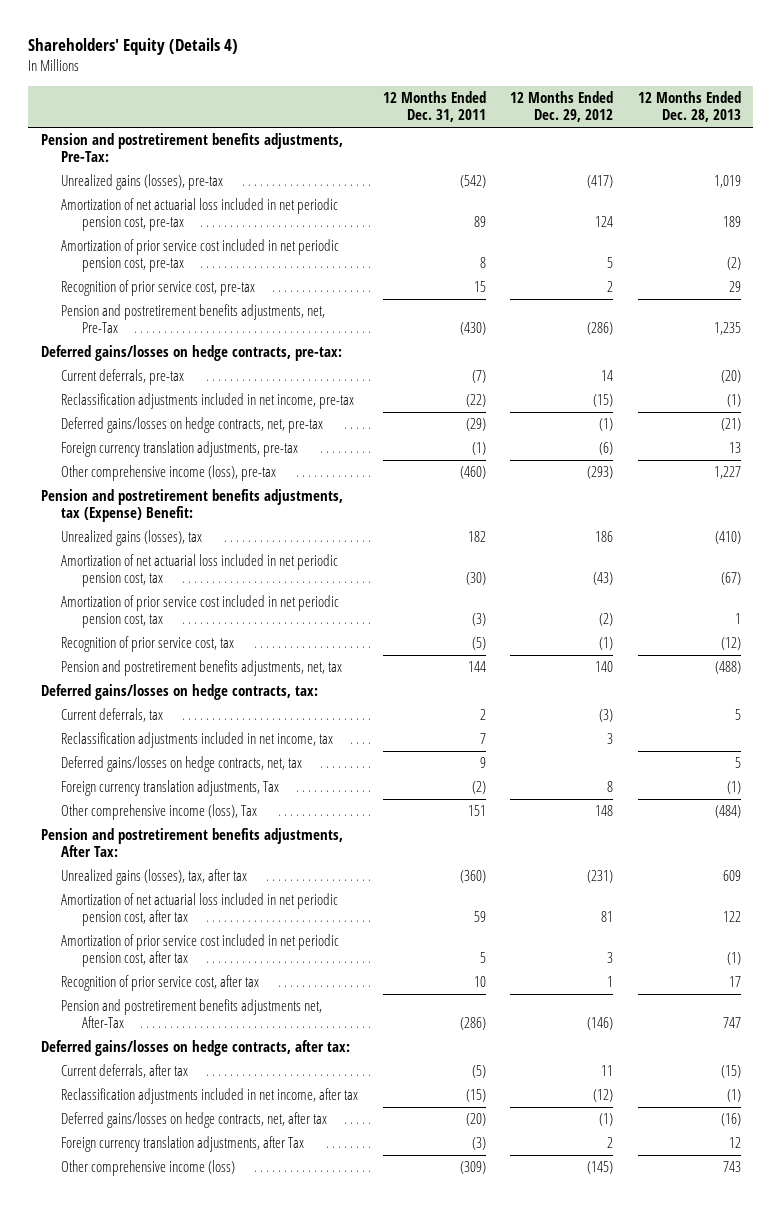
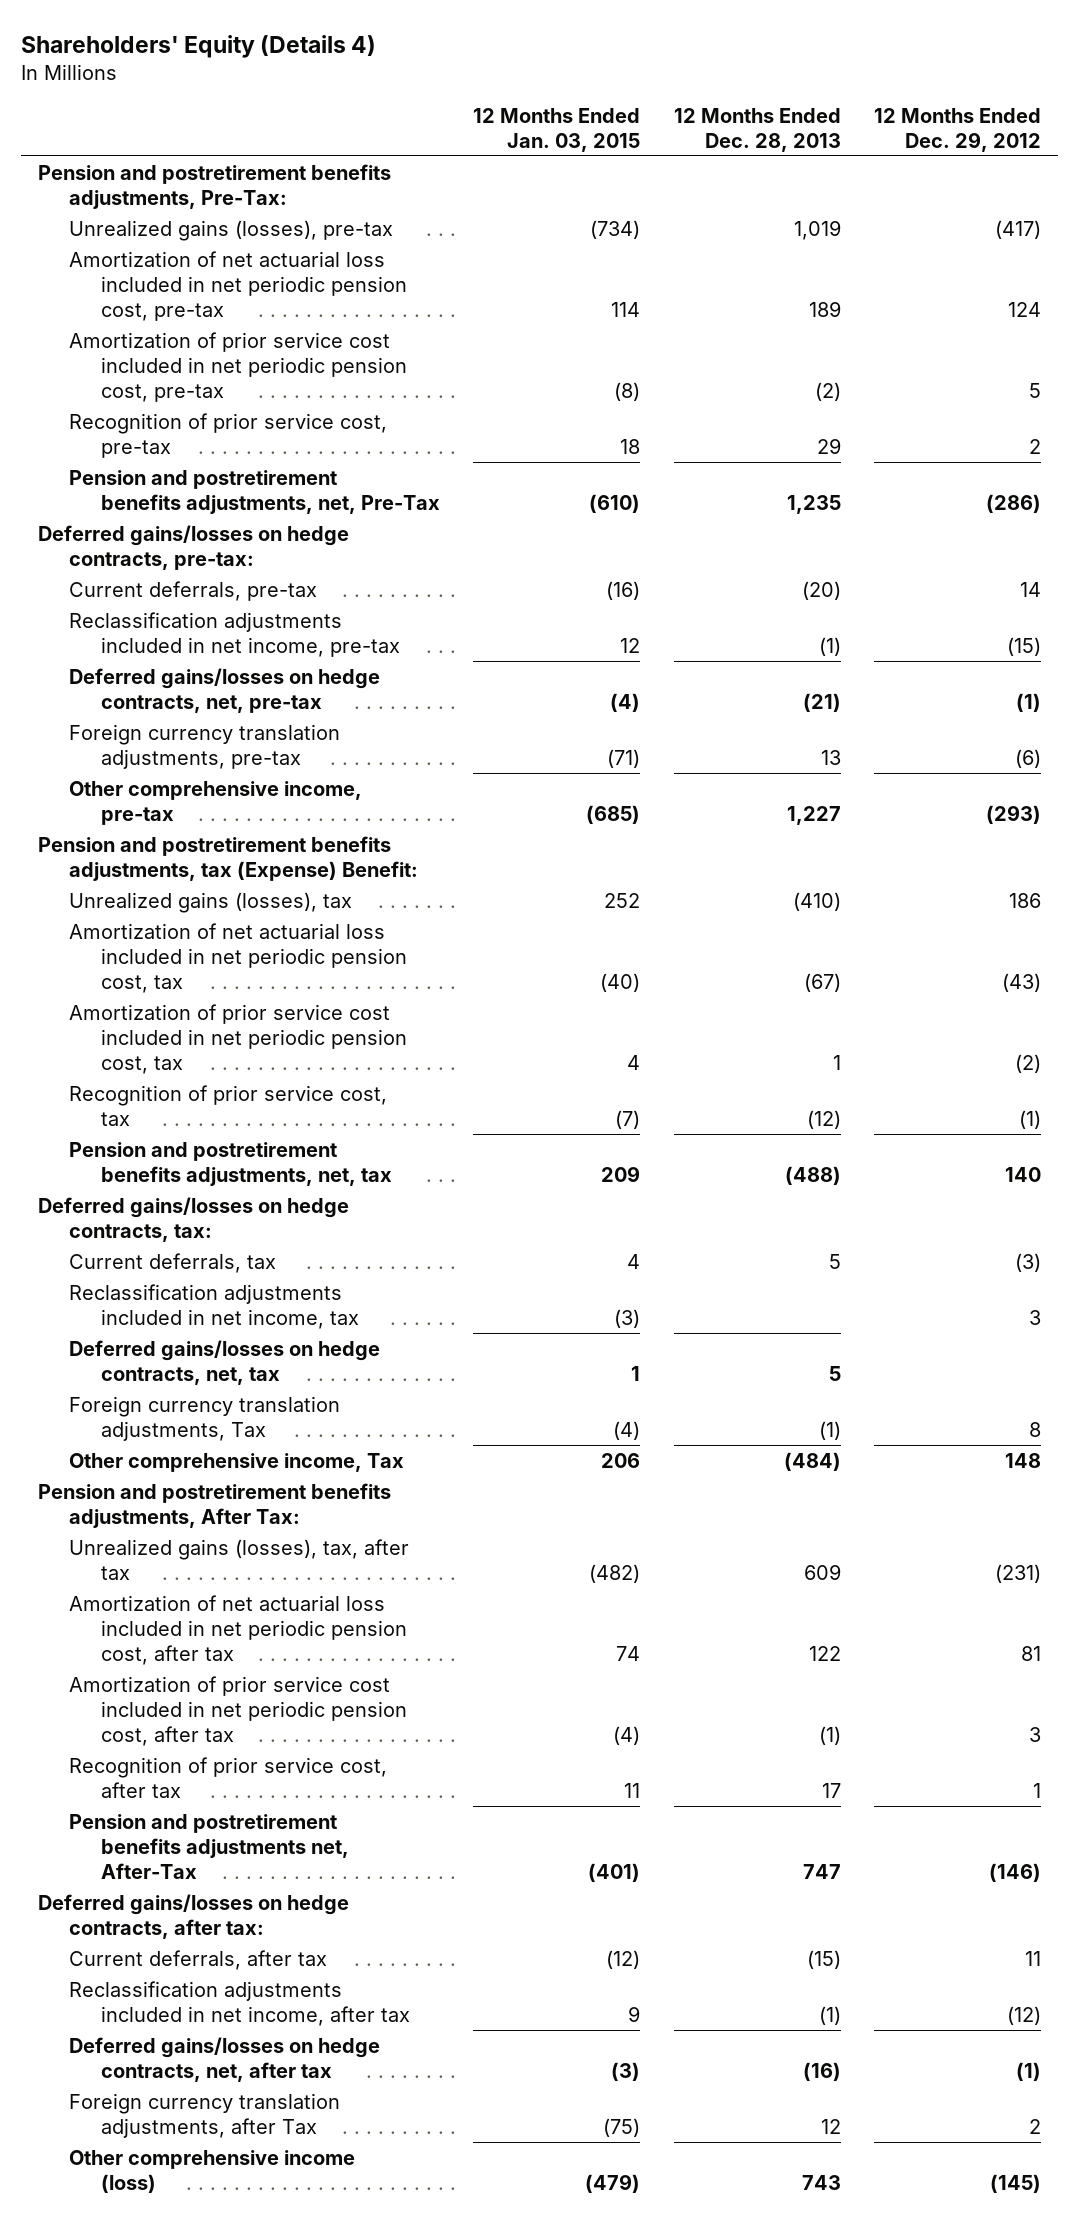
[382,91,486,123] 12 Months Ended Dec. 31, 2011 -> none
none -> [473,107,641,152] 12 Months Ended Jan. 03, 2015
[61,465,277,482] Other comprehensive income (loss), pre-tax -> [69,780,363,825] Other comprehensive income, pre-tax
[61,804,258,821] Other comprehensive income (loss), Tax -> [69,1452,405,1472] Other comprehensive income, Tax

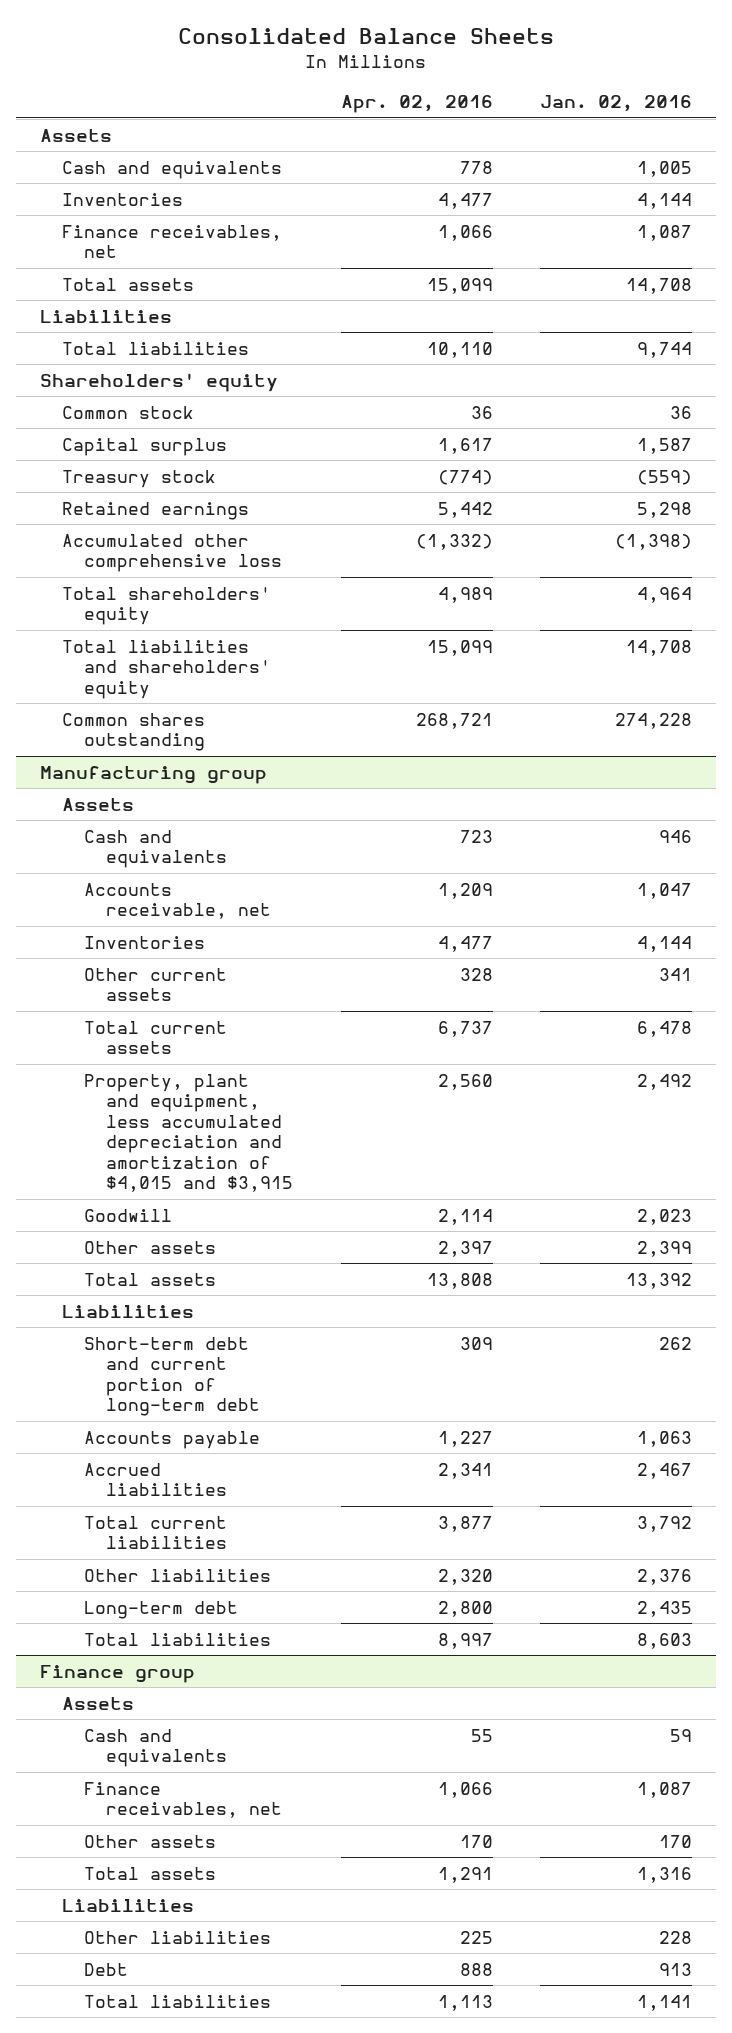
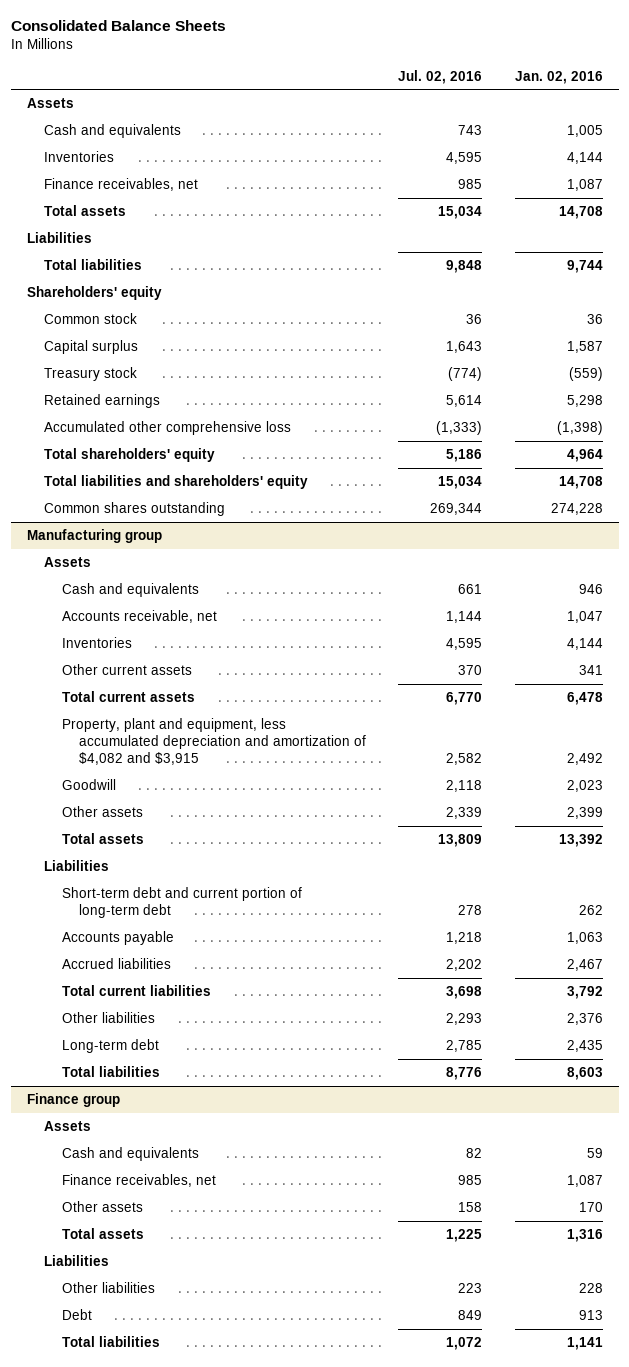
[340,95,493,114] Apr. 02, 2016 -> none
none -> [398,69,483,84] Jul. 02, 2016
[84,1073,294,1193] Property, plant and equipment, less accumulated depreciation and amortization of $4,015 and $3,915 -> [61,717,367,765] Property, plant and equipment, less accumulated depreciation and amortization of $4,082 and $3,915

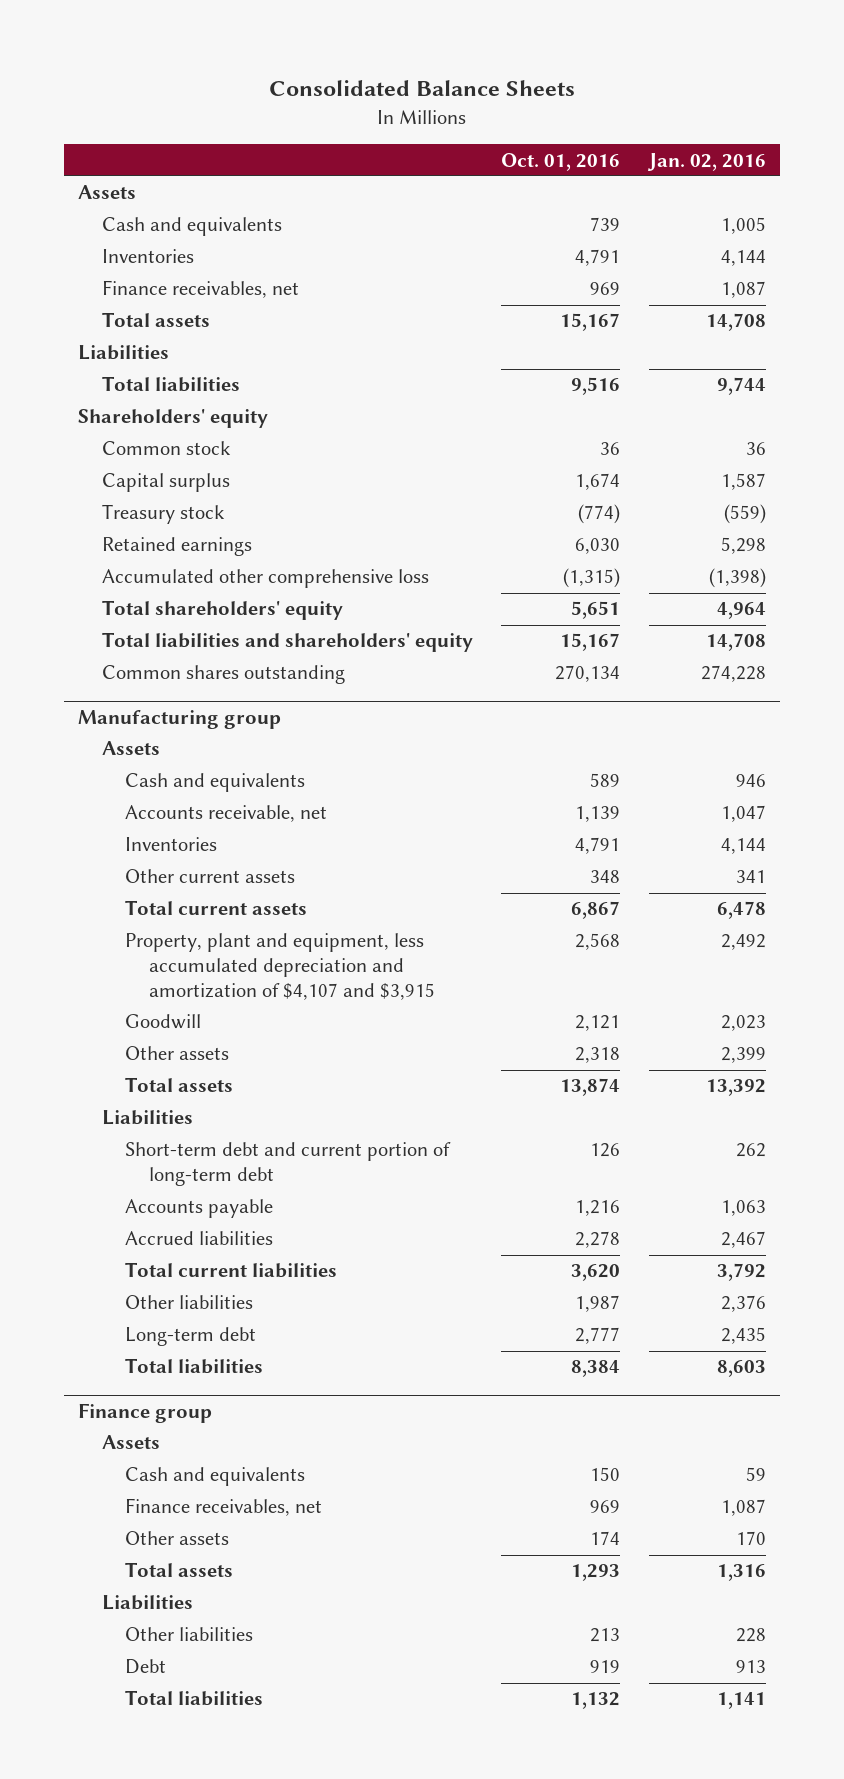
[398,69,483,84] Jul. 02, 2016 -> none
none -> [501,152,621,171] Oct. 01, 2016
[61,717,367,765] Property, plant and equipment, less accumulated depreciation and amortization of $4,082 and $3,915 -> [125,933,435,1001] Property, plant and equipment, less accumulated depreciation and amortization of $4,107 and $3,915

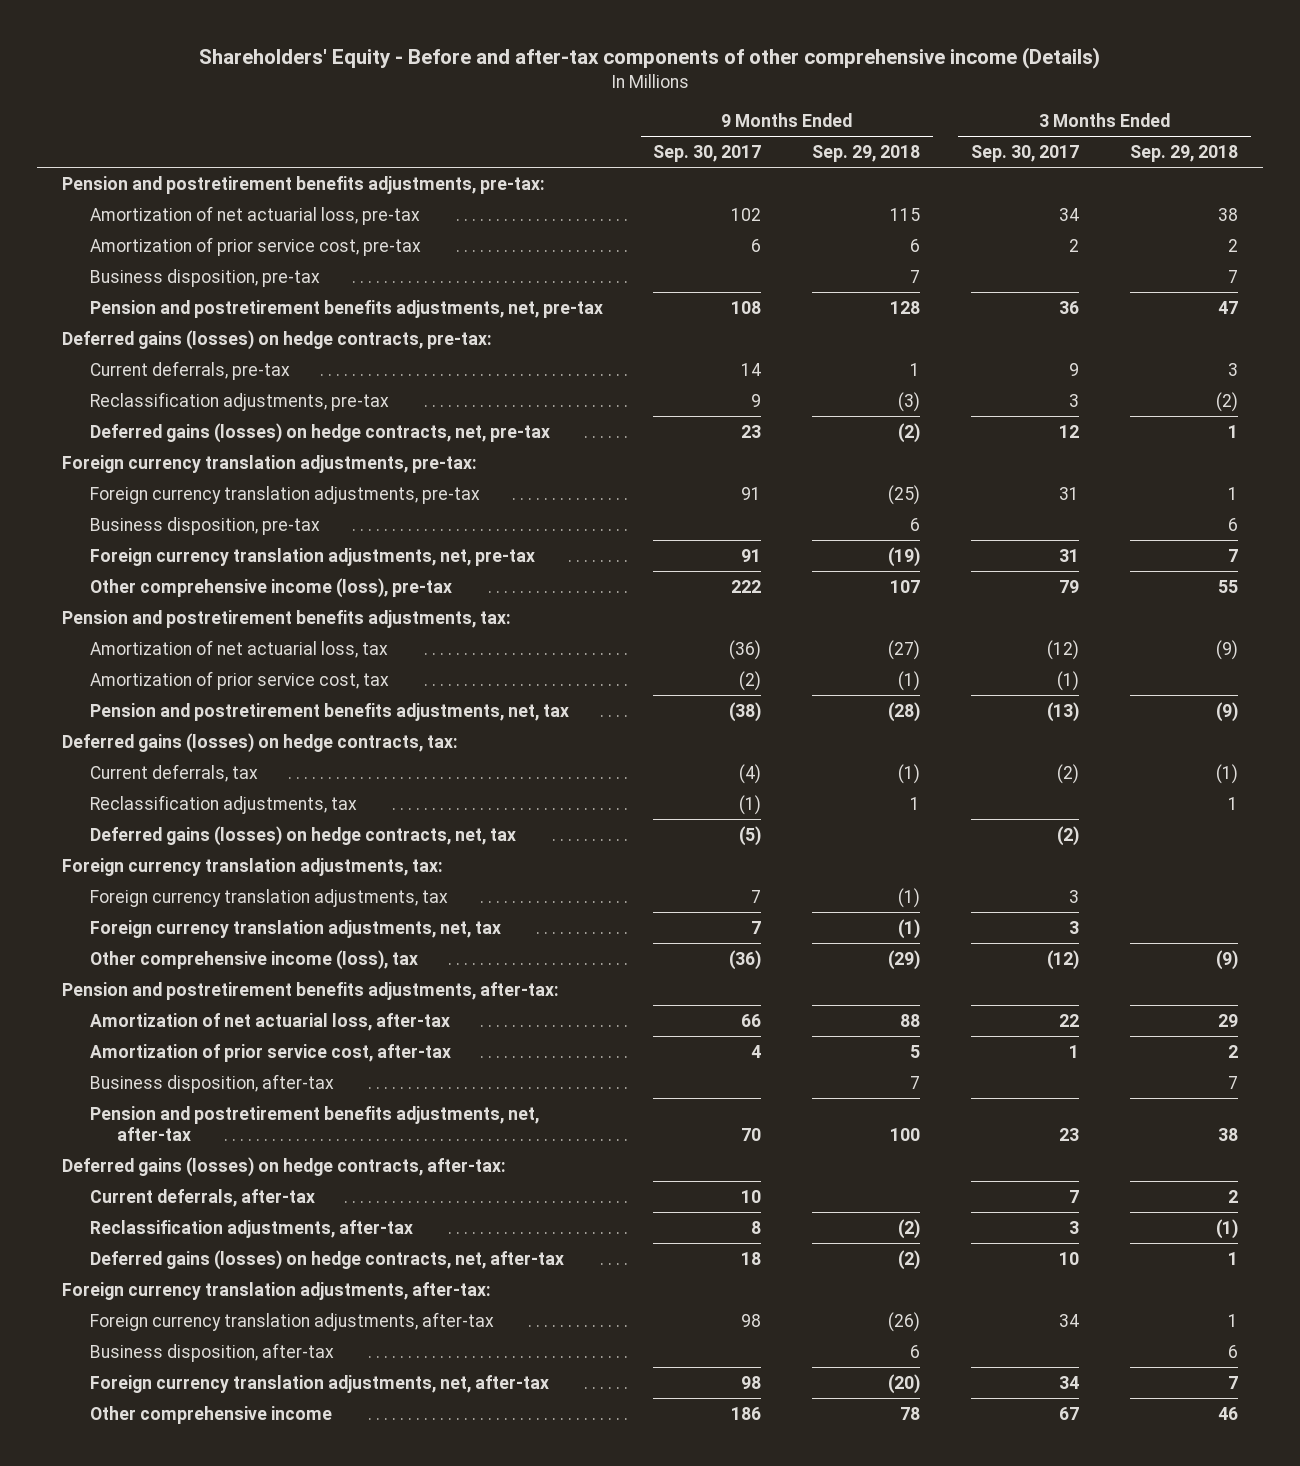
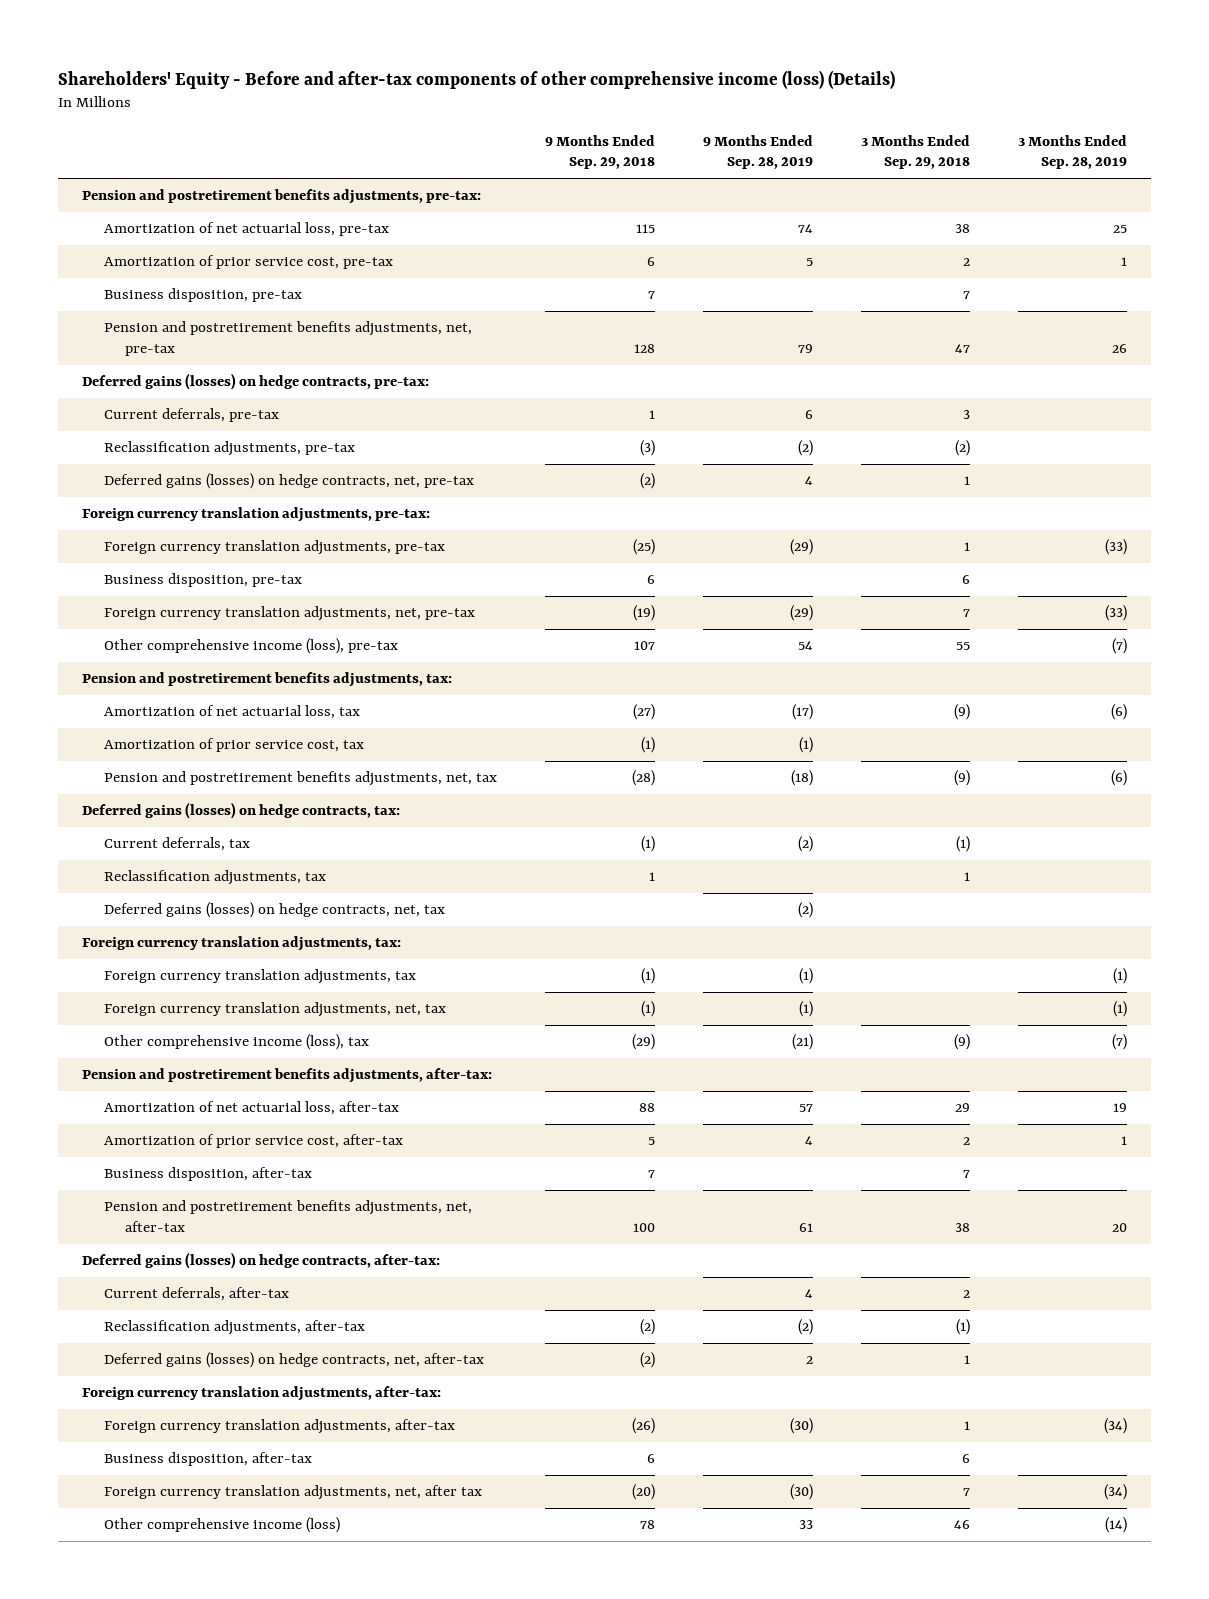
[199,47,1101,70] Shareholders' Equity - Before and after-tax components of other comprehensive income (Details) -> [58,69,896,89] Shareholders' Equity - Before and after-tax components of other comprehensive income (loss) (Details)
[653,145,762,163] Sep. 30, 2017 -> none
[971,145,1080,163] Sep. 30, 2017 -> none
none -> [702,134,813,170] 9 Months Ended Sep. 28, 2019
none -> [1017,134,1127,170] 3 Months Ended Sep. 28, 2019
[89,1374,549,1393] Foreign currency translation adjustments, net, after-tax -> [103,1485,482,1501] Foreign currency translation adjustments, net, after tax
[89,1405,332,1424] Other comprehensive income -> [103,1517,340,1534] Other comprehensive income (loss)

